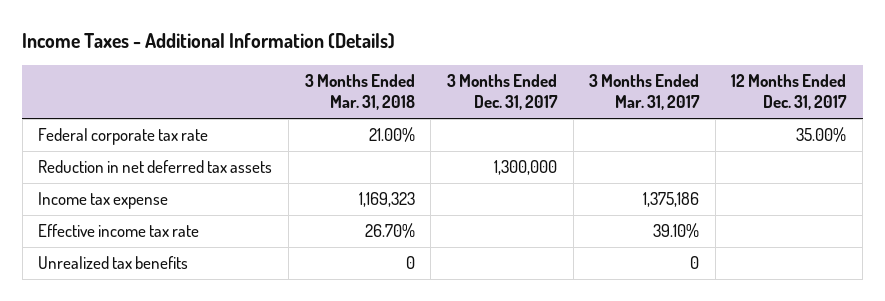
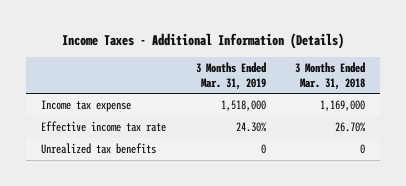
[446,74,558,111] 3 Months Ended Dec. 31, 2017 -> none
[589,74,701,111] 3 Months Ended Mar. 31, 2017 -> none
[731,74,848,111] 12 Months Ended Dec. 31, 2017 -> none
none -> [195,61,266,90] 3 Months Ended Mar. 31, 2019
[38,128,209,146] Federal corporate tax rate -> none
[38,160,273,174] Reduction in net deferred tax assets -> none
[358,192,415,208] 1,169,323 -> [320,100,366,112] 1,169,000

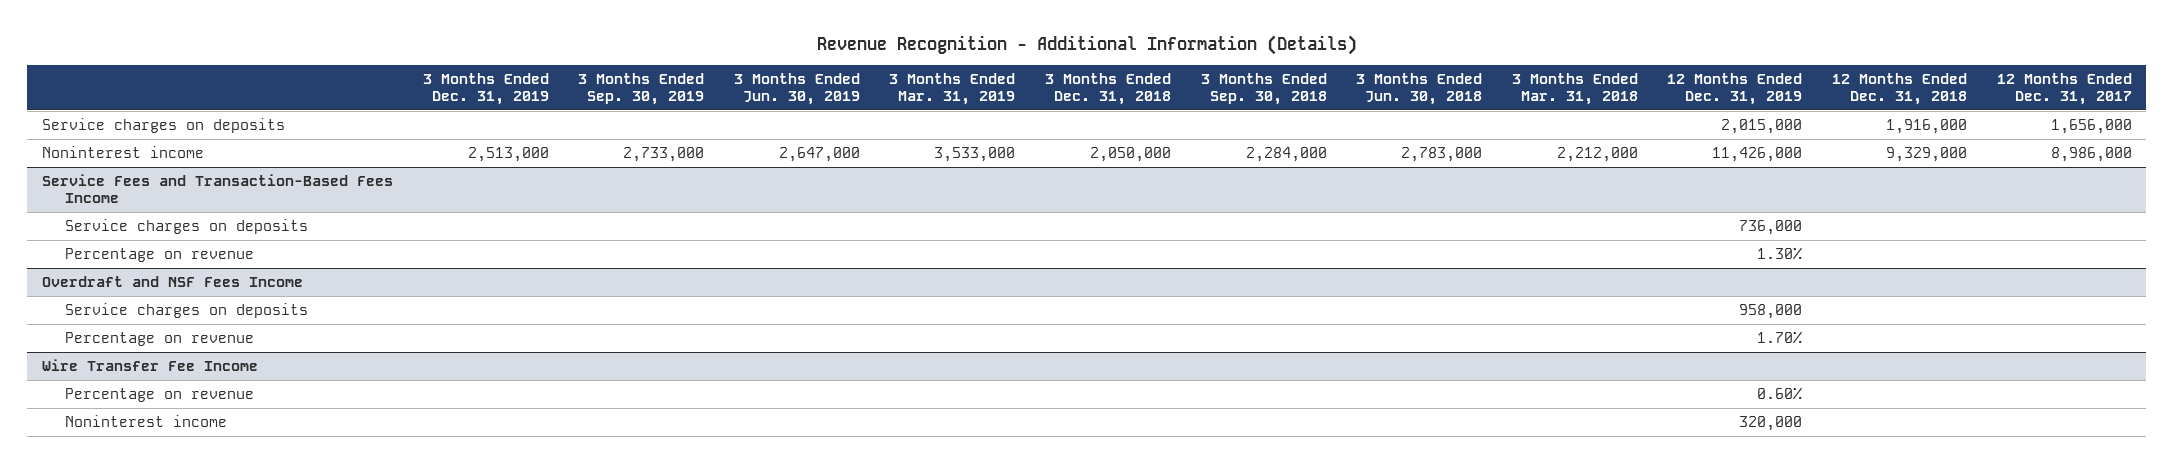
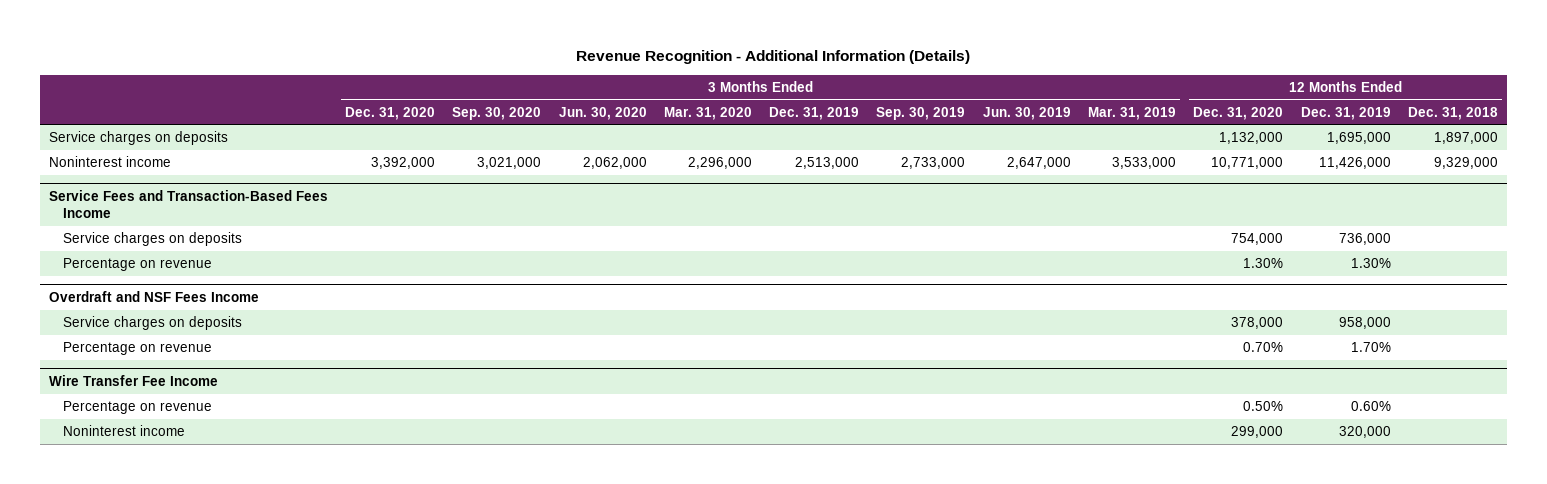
[1045,72,1172,105] 3 Months Ended Dec. 31, 2018 -> none
[1200,72,1327,105] 3 Months Ended Sep. 30, 2018 -> none
[1356,72,1483,105] 3 Months Ended Jun. 30, 2018 -> none
[1511,72,1638,105] 3 Months Ended Mar. 31, 2018 -> none
[1996,72,2132,105] 12 Months Ended Dec. 31, 2017 -> none
none -> [344,106,435,120] Dec. 31, 2020
none -> [452,106,542,120] Sep. 30, 2020
none -> [558,106,647,120] Jun. 30, 2020
none -> [663,106,752,120] Mar. 31, 2020
none -> [1193,106,1284,120] Dec. 31, 2020
[1721,119,1803,135] 2,015,000 -> [1326,132,1391,145] 1,695,000
[1886,119,1968,135] 1,916,000 -> [1433,132,1498,145] 1,897,000

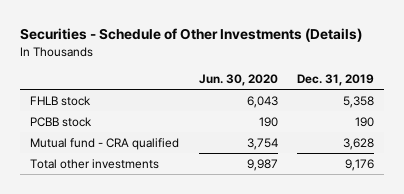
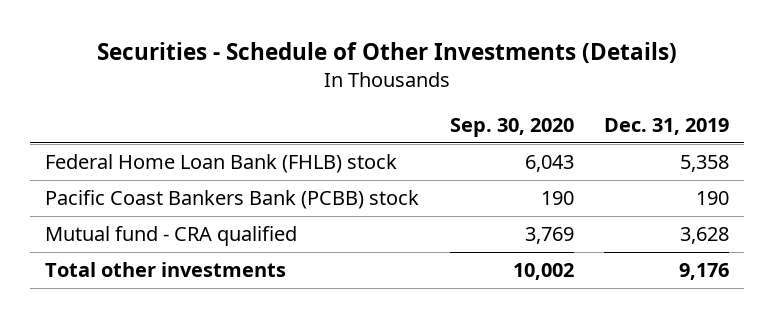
[198,73,278,86] Jun. 30, 2020 -> none
none -> [449,117,574,137] Sep. 30, 2020
[30,96,92,107] FHLB stock -> [45,154,398,174] Federal Home Loan Bank (FHLB) stock
[30,117,93,128] PCBB stock -> [45,190,420,210] Pacific Coast Bankers Bank (PCBB) stock

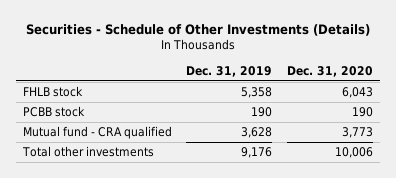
[449,117,574,137] Sep. 30, 2020 -> none
none -> [286,65,373,77] Dec. 31, 2020
[45,154,398,174] Federal Home Loan Bank (FHLB) stock -> [23,86,84,98] FHLB stock
[45,190,420,210] Pacific Coast Bankers Bank (PCBB) stock -> [23,106,86,118] PCBB stock

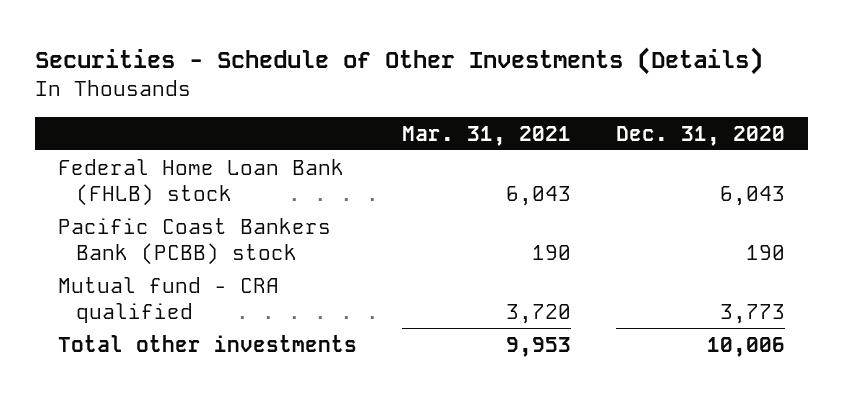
[186,65,273,77] Dec. 31, 2019 -> none
none -> [402,125,572,146] Mar. 31, 2021
[23,86,84,98] FHLB stock -> [57,158,344,206] Federal Home Loan Bank (FHLB) stock
[23,106,86,118] PCBB stock -> [57,217,331,265] Pacific Coast Bankers Bank (PCBB) stock

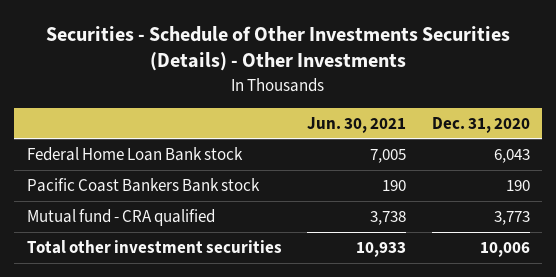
[35,46,764,75] Securities - Schedule of Other Investments (Details) -> [46,25,511,72] Securities - Schedule of Other Investments Securities (Details) - Other Investments
[402,125,572,146] Mar. 31, 2021 -> none
none -> [307,116,407,133] Jun. 30, 2021
[57,158,344,206] Federal Home Loan Bank (FHLB) stock -> [26,146,243,161] Federal Home Loan Bank stock
[57,217,331,265] Pacific Coast Bankers Bank (PCBB) stock -> [26,177,260,192] Pacific Coast Bankers Bank stock
[57,334,357,352] Total other investments -> [26,239,282,254] Total other investment securities

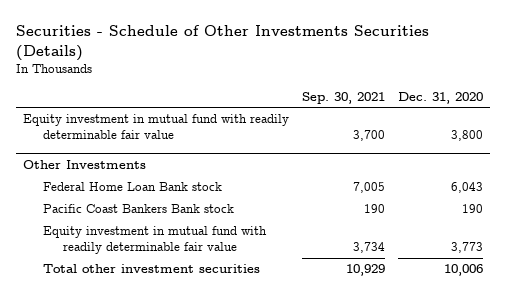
[46,25,511,72] Securities - Schedule of Other Investments Securities (Details) - Other Investments -> [16,25,430,61] Securities - Schedule of Other Investments Securities (Details)
[307,116,407,133] Jun. 30, 2021 -> none
none -> [302,91,386,104] Sep. 30, 2021
none -> [23,114,290,140] Equity investment in mutual fund with readily determinable fair value
none -> [23,160,147,170] Other Investments
[26,208,215,226] Mutual fund - CRA qualified -> [43,226,268,255] Equity investment in mutual fund with readily determinable fair value

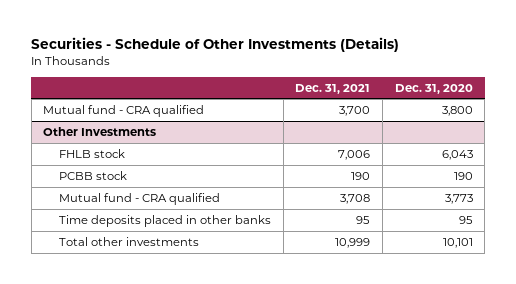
[16,25,430,61] Securities - Schedule of Other Investments Securities (Details) -> [31,37,400,53] Securities - Schedule of Other Investments (Details)
[302,91,386,104] Sep. 30, 2021 -> none
none -> [295,83,371,94] Dec. 31, 2021
[23,114,290,140] Equity investment in mutual fund with readily determinable fair value -> [43,104,205,117] Mutual fund - CRA qualified
[43,182,223,192] Federal Home Loan Bank stock -> [59,148,126,158] FHLB stock
[43,204,235,214] Pacific Coast Bankers Bank stock -> [59,170,128,180] PCBB stock
[43,226,268,255] Equity investment in mutual fund with readily determinable fair value -> [59,192,221,205] Mutual fund - CRA qualified
none -> [59,214,272,227] Time deposits placed in other banks
[43,264,261,274] Total other investment securities -> [59,236,200,246] Total other investments
[444,264,484,277] 10,006 -> [442,237,473,248] 10,101

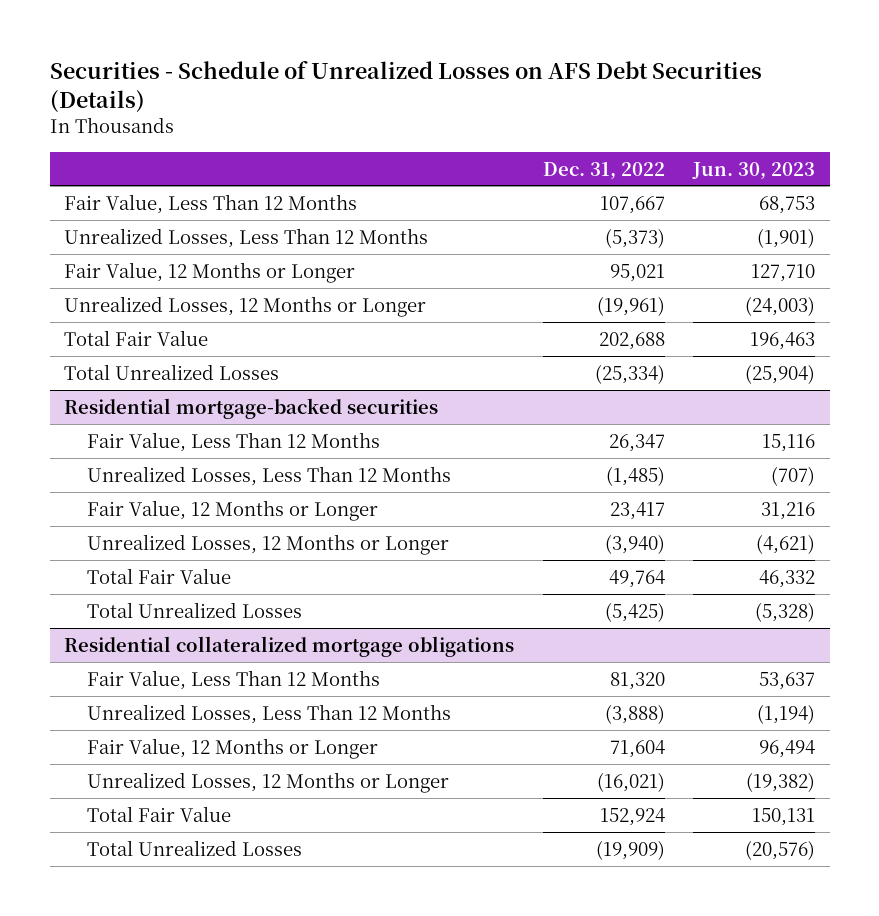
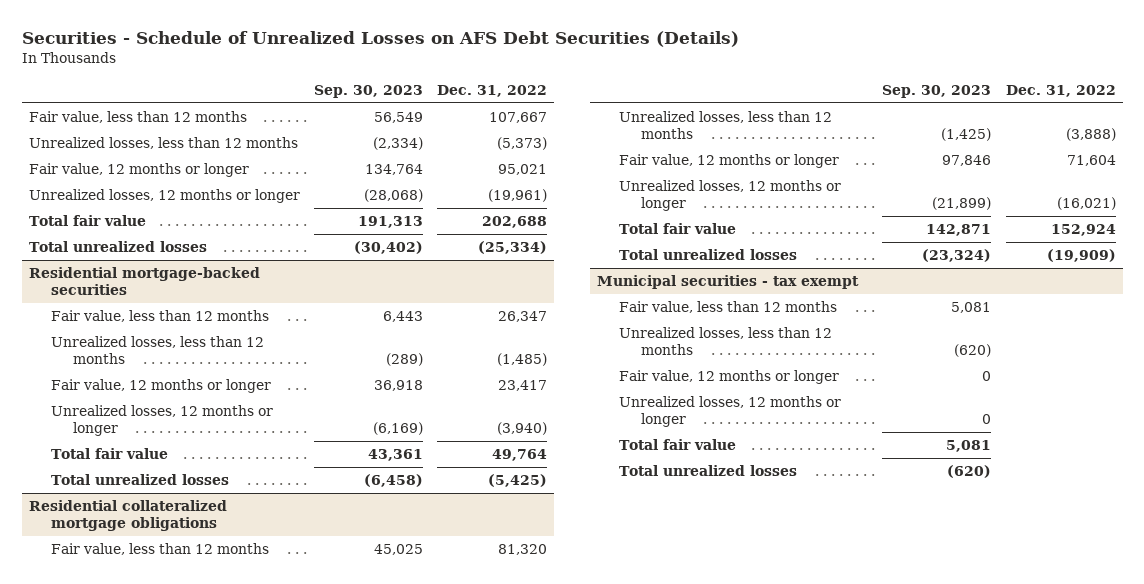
[692,161,816,180] Jun. 30, 2023 -> none
none -> [314,84,424,98] Sep. 30, 2023
[64,193,358,214] Fair Value, Less Than 12 Months -> [28,110,247,123] Fair value, less than 12 months
[64,227,429,248] Unrealized Losses, Less Than 12 Months -> [28,136,298,149] Unrealized losses, less than 12 months
[64,261,356,283] Fair Value, 12 Months or Longer -> [28,162,249,177] Fair value, 12 months or longer
[64,295,427,317] Unrealized Losses, 12 Months or Longer -> [28,188,300,203] Unrealized losses, 12 months or longer
[64,329,209,346] Total Fair Value -> [28,214,146,226] Total fair value
[64,363,280,380] Total Unrealized Losses -> [28,240,207,252] Total unrealized losses
[86,431,380,452] Fair Value, Less Than 12 Months -> [50,309,269,322] Fair value, less than 12 months
[86,465,451,486] Unrealized Losses, Less Than 12 Months -> [50,335,264,365] Unrealized losses, less than 12 months
[86,499,378,521] Fair Value, 12 Months or Longer -> [50,378,271,393] Fair value, 12 months or longer
[86,533,449,555] Unrealized Losses, 12 Months or Longer -> [50,404,273,437] Unrealized losses, 12 months or longer
[86,567,231,584] Total Fair Value -> [50,447,168,459] Total fair value
[86,601,302,618] Total Unrealized Losses -> [50,473,229,485] Total unrealized losses
[86,669,380,690] Fair Value, Less Than 12 Months -> [50,542,269,555] Fair value, less than 12 months
[86,703,451,724] Unrealized Losses, Less Than 12 Months -> [619,110,833,140] Unrealized losses, less than 12 months
[86,737,378,759] Fair Value, 12 Months or Longer -> [619,153,840,168] Fair value, 12 months or longer
[86,771,449,793] Unrealized Losses, 12 Months or Longer -> [619,179,842,212] Unrealized losses, 12 months or longer
[86,805,231,822] Total Fair Value -> [619,222,737,234] Total fair value
[86,839,302,856] Total Unrealized Losses -> [619,248,798,260] Total unrealized losses
none -> [596,274,859,289] Municipal securities - tax exempt
none -> [619,300,838,313] Fair value, less than 12 months
none -> [619,326,833,356] Unrealized losses, less than 12 months
none -> [619,369,840,384] Fair value, 12 months or longer
none -> [619,395,842,428] Unrealized losses, 12 months or longer
none -> [619,438,737,450] Total fair value
none -> [619,464,798,476] Total unrealized losses

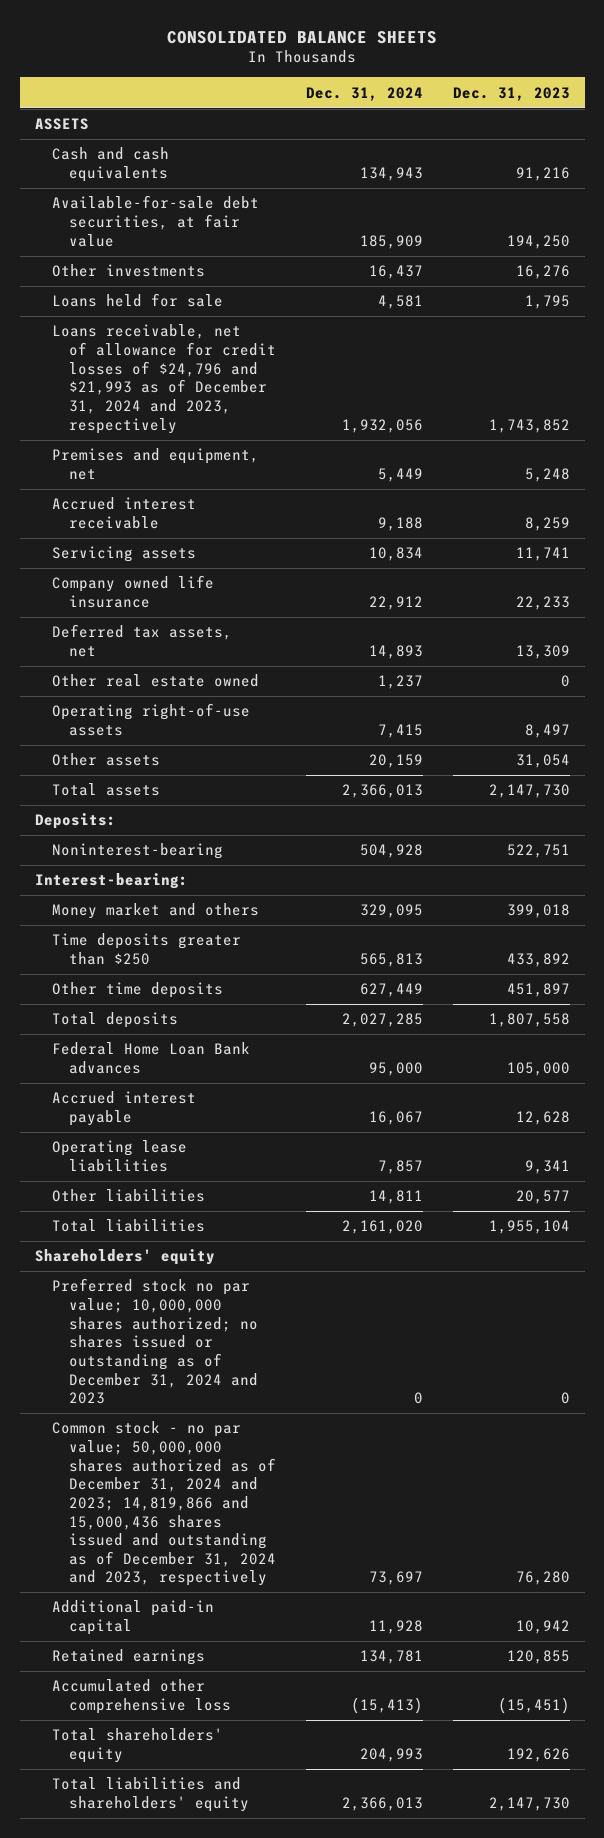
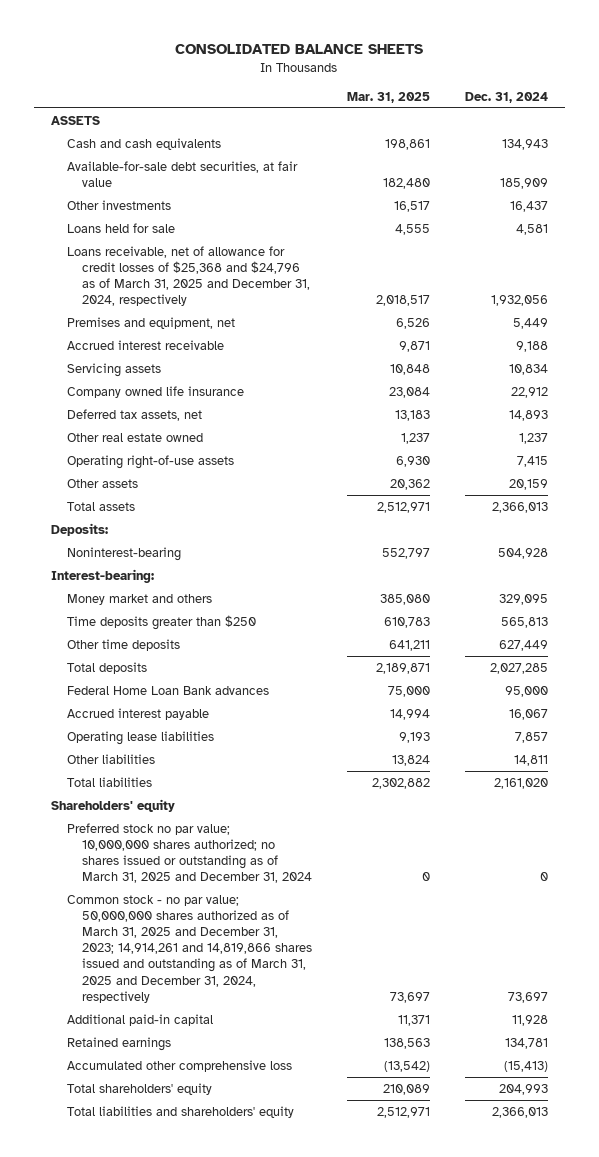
[452,86,570,101] Dec. 31, 2023 -> none
none -> [347,92,431,104] Mar. 31, 2025
[51,324,276,434] Loans receivable, net of allowance for credit losses of $24,796 and $21,993 as of December 31, 2024 and 2023, respectively -> [66,245,311,307] Loans receivable, net of allowance for credit losses of $25,368 and $24,796 as of March 31, 2025 and December 31, 2024, respectively
[51,1278,258,1405] Preferred stock no par value; 10,000,000 shares authorized; no shares issued or outstanding as of December 31, 2024 and 2023 -> [66,822,313,884] Preferred stock no par value; 10,000,000 shares authorized; no shares issued or outstanding as of March 31, 2025 and December 31, 2024
[51,1421,276,1587] Common stock - no par value; 50,000,000 shares authorized as of December 31, 2024 and 2023; 14,819,866 and 15,000,436 shares issued and outstanding as of December 31, 2024 and 2023, respectively -> [66,894,313,1003] Common stock - no par value; 50,000,000 shares authorized as of March 31, 2025 and December 31, 2023; 14,914,261 and 14,819,866 shares issued and outstanding as of March 31, 2025 and December 31, 2024, respectively

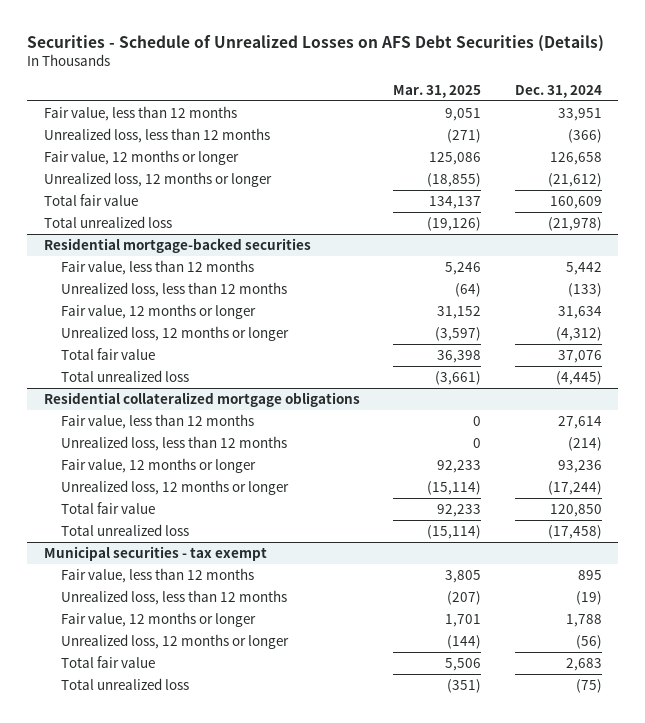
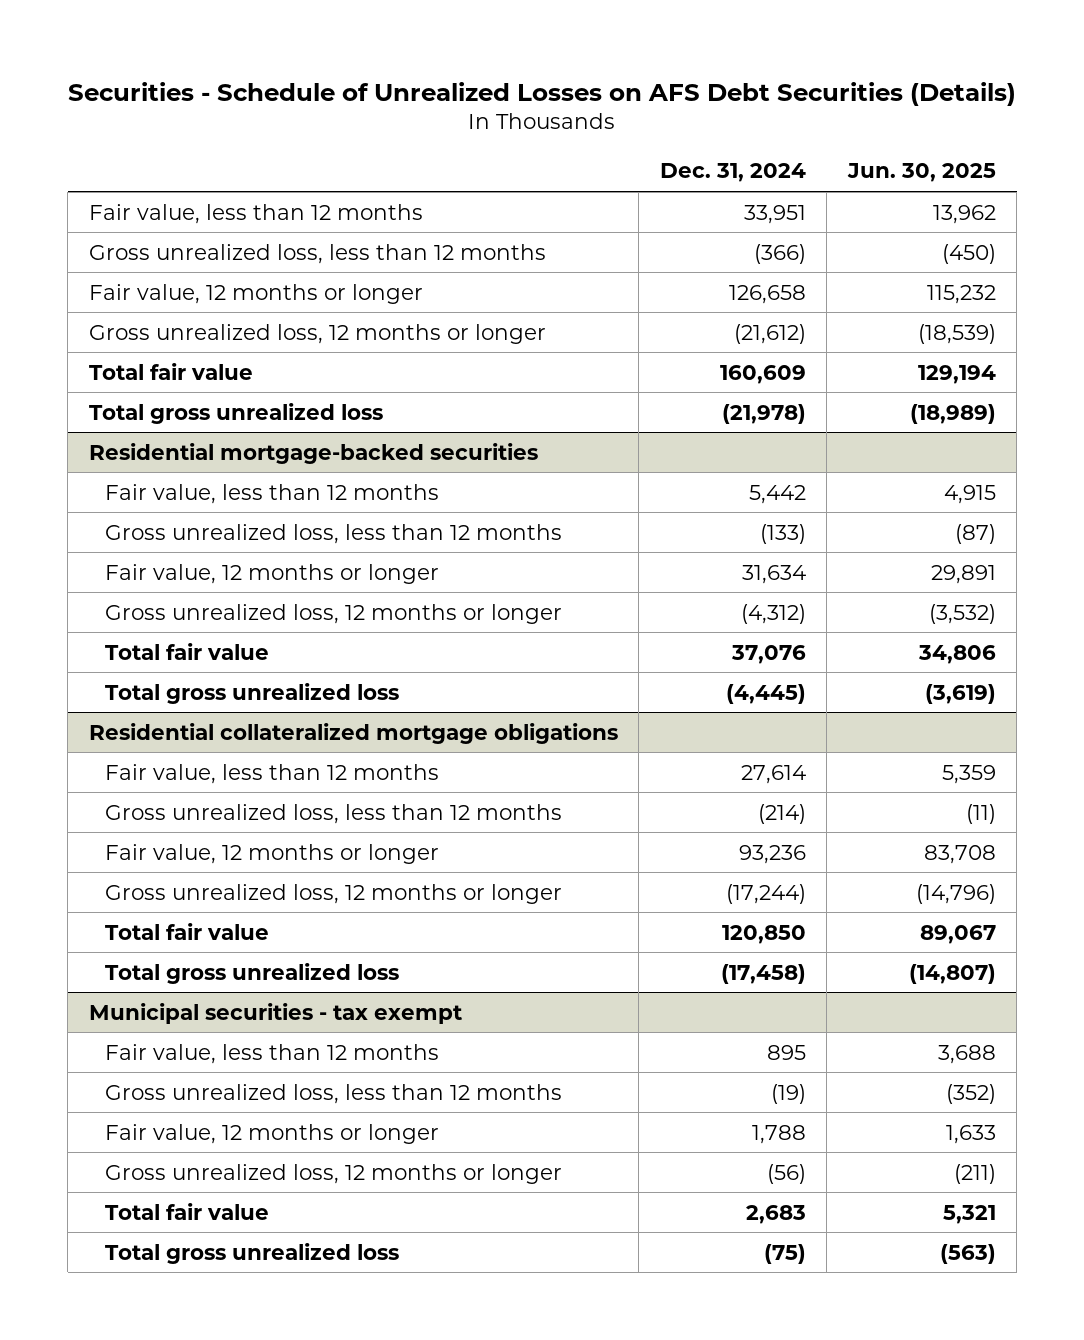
[393,84,482,98] Mar. 31, 2025 -> none
none -> [846,163,996,183] Jun. 30, 2025
[43,127,270,143] Unrealized loss, less than 12 months -> [88,243,546,264] Gross unrealized loss, less than 12 months
[43,171,272,187] Unrealized loss, 12 months or longer -> [88,323,546,344] Gross unrealized loss, 12 months or longer
[43,215,172,228] Total unrealized loss -> [88,402,383,424] Total gross unrealized loss
[60,281,287,297] Unrealized loss, less than 12 months -> [105,523,563,544] Gross unrealized loss, less than 12 months
[60,325,289,341] Unrealized loss, 12 months or longer -> [105,603,563,624] Gross unrealized loss, 12 months or longer
[60,369,189,382] Total unrealized loss -> [105,682,400,704] Total gross unrealized loss
[60,435,287,451] Unrealized loss, less than 12 months -> [105,803,563,824] Gross unrealized loss, less than 12 months
[60,479,289,495] Unrealized loss, 12 months or longer -> [105,883,563,904] Gross unrealized loss, 12 months or longer
[60,523,189,536] Total unrealized loss -> [105,962,400,984] Total gross unrealized loss
[60,589,287,605] Unrealized loss, less than 12 months -> [105,1083,563,1104] Gross unrealized loss, less than 12 months
[60,633,289,649] Unrealized loss, 12 months or longer -> [105,1163,563,1184] Gross unrealized loss, 12 months or longer
[60,677,189,690] Total unrealized loss -> [105,1242,400,1264] Total gross unrealized loss

